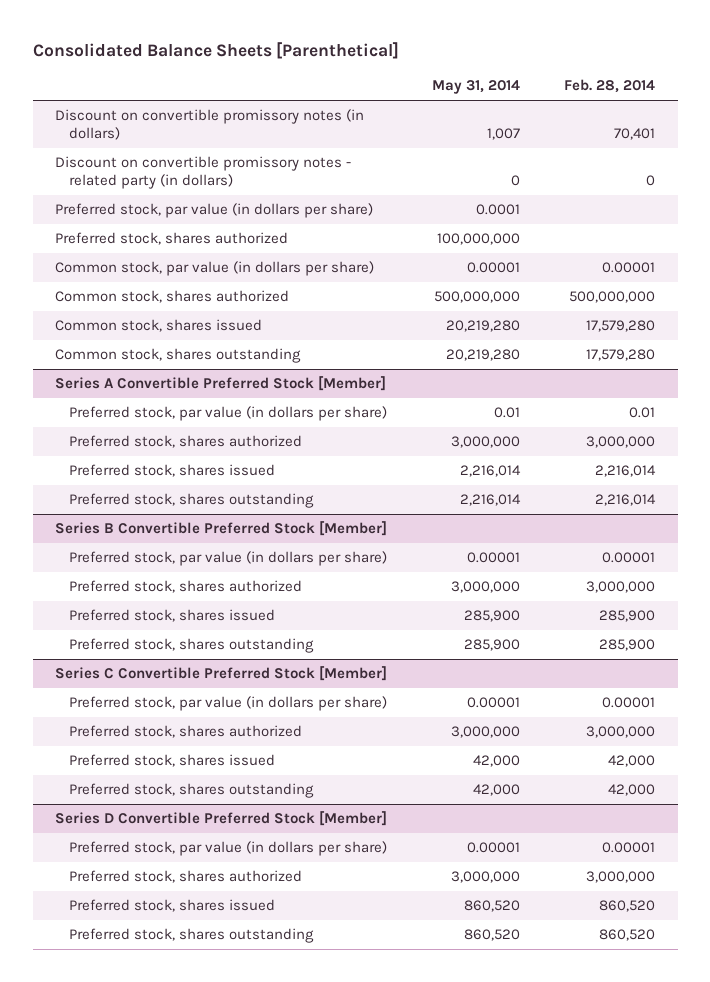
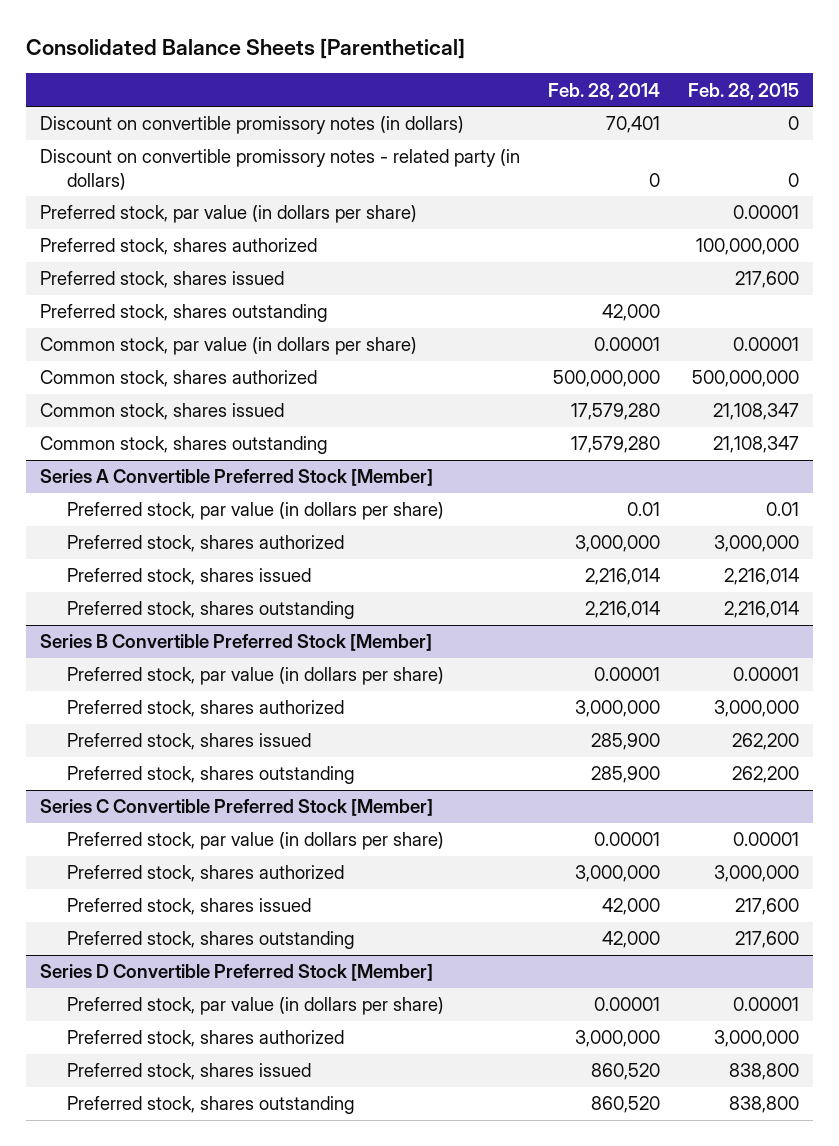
[431,80,520,95] May 31, 2014 -> none
none -> [687,82,799,100] Feb. 28, 2015
none -> [39,271,284,289] Preferred stock, shares issued
none -> [39,304,327,323] Preferred stock, shares outstanding

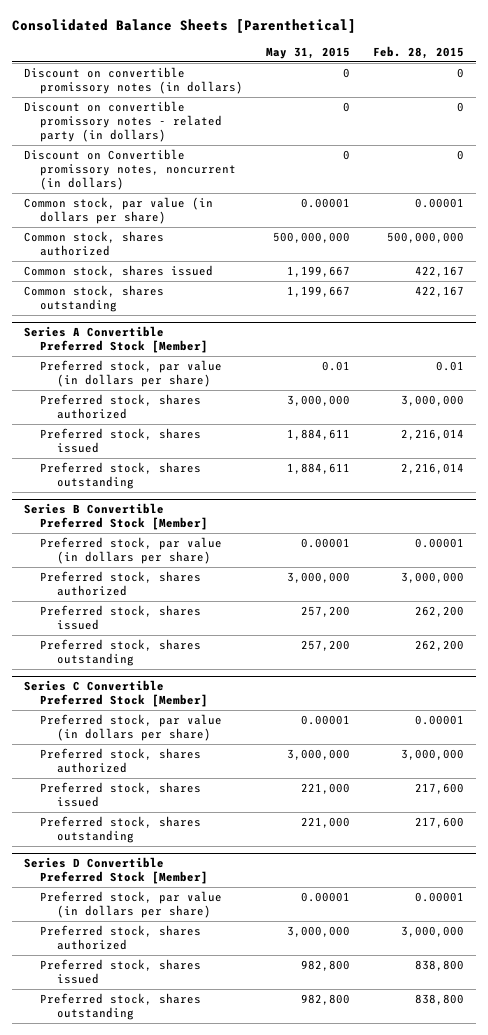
[547,82,660,100] Feb. 28, 2014 -> none
none -> [266,47,351,60] May 31, 2015
[39,205,417,224] Preferred stock, par value (in dollars per share) -> none
[39,238,317,256] Preferred stock, shares authorized -> none
[39,271,284,289] Preferred stock, shares issued -> none
[39,304,327,323] Preferred stock, shares outstanding -> none
none -> [23,148,237,191] Discount on Convertible promissory notes, noncurrent (in dollars)
[712,403,799,421] 21,108,347 -> [415,265,465,277] 422,167
[712,436,799,454] 21,108,347 -> [415,285,465,297] 422,167

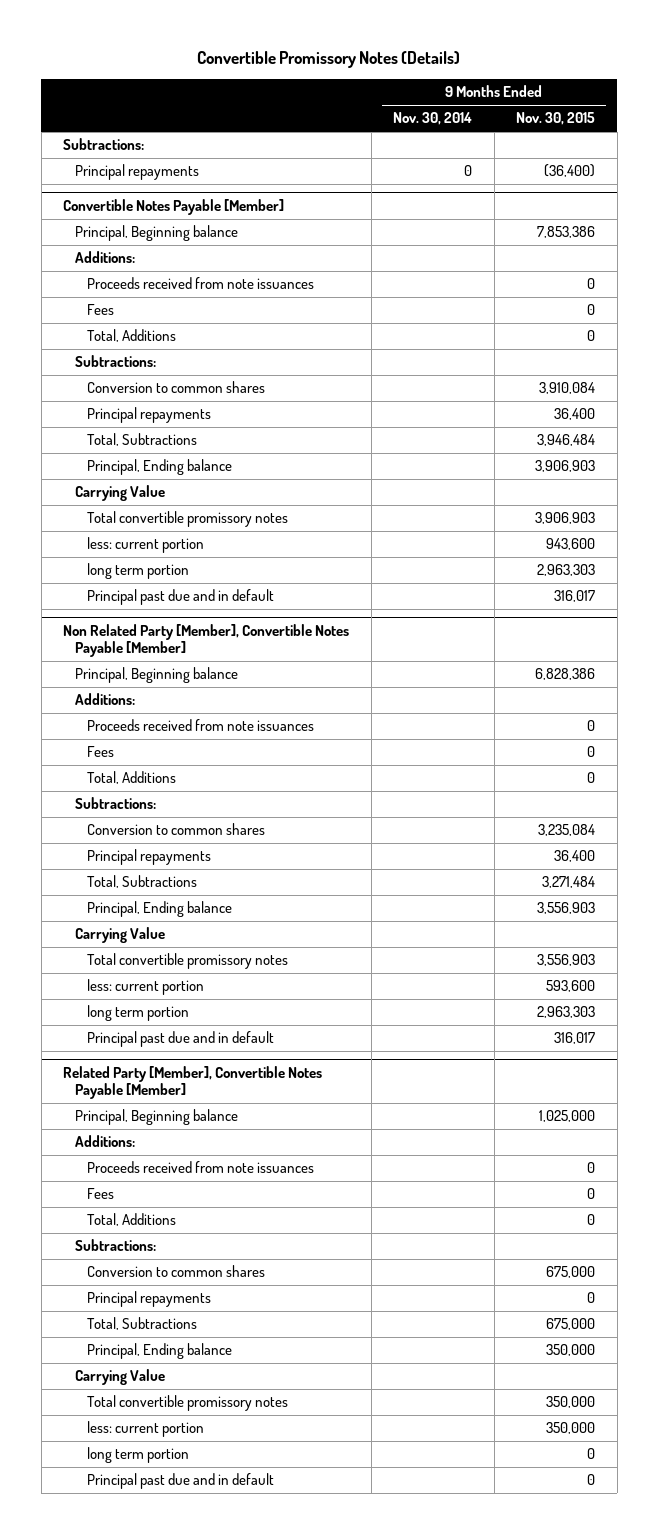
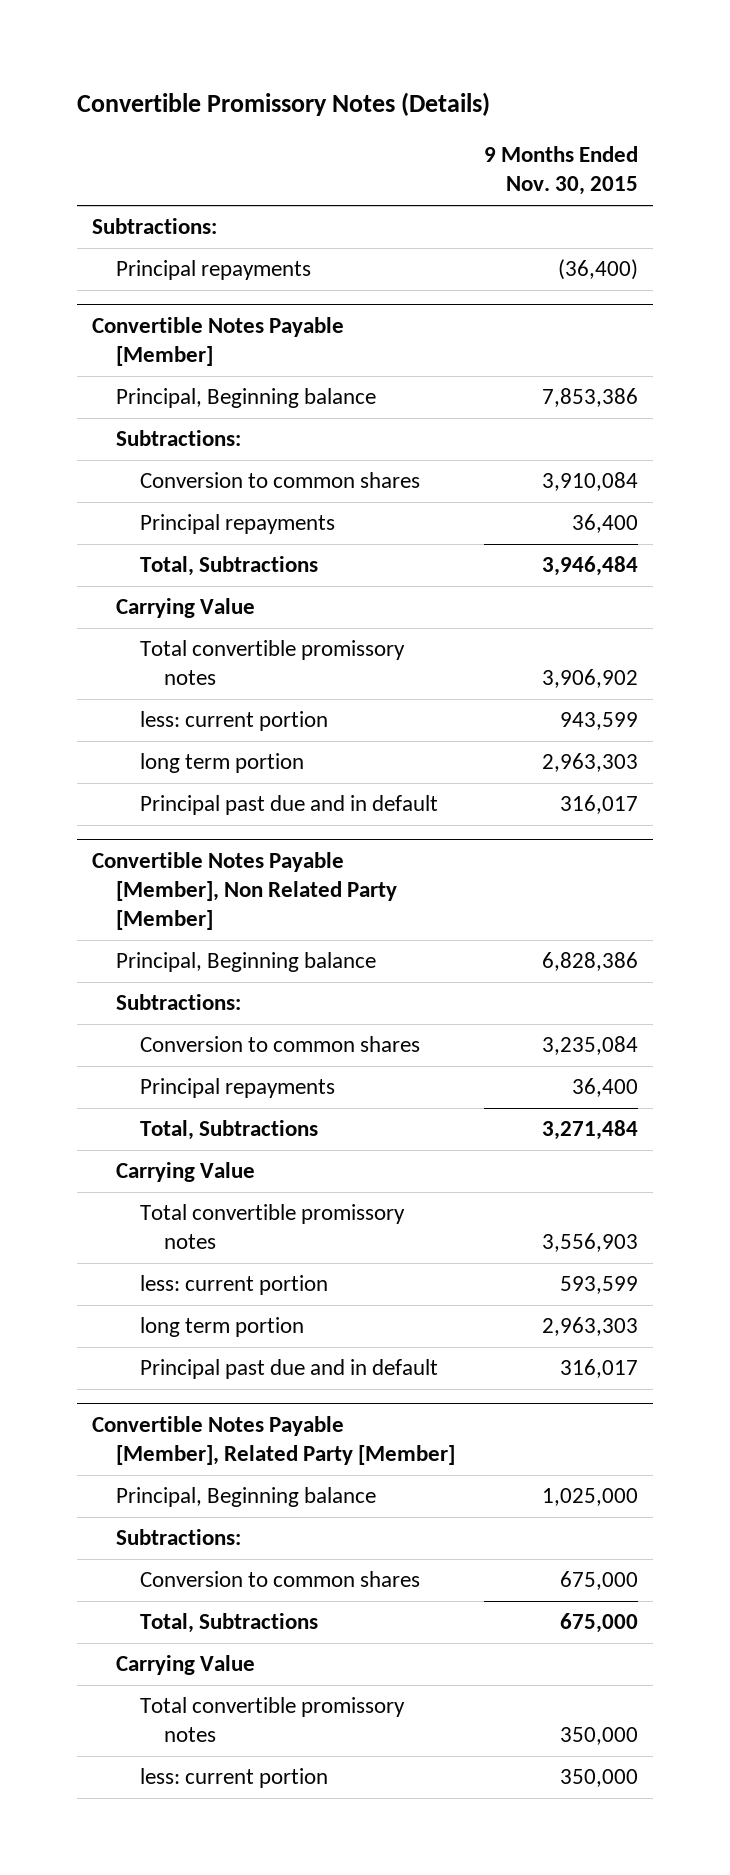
[393,112,473,126] Nov. 30, 2014 -> none
[75,251,136,264] Additions: -> none
[86,277,314,290] Proceeds received from note issuances -> none
[86,304,114,316] Fees -> none
[86,329,176,343] Total, Additions -> none
[86,459,232,476] Principal, Ending balance -> none
[535,512,596,525] 3,906,903 -> [542,669,639,689] 3,906,902
[546,538,596,551] 943,600 -> [560,712,639,731] 943,599
[63,624,350,658] Non Related Party [Member], Convertible Notes Payable [Member] -> [91,851,397,930] Convertible Notes Payable [Member], Non Related Party [Member]
[75,693,136,706] Additions: -> none
[86,719,314,732] Proceeds received from note issuances -> none
[86,746,114,758] Fees -> none
[86,771,176,785] Total, Additions -> none
[86,901,232,918] Principal, Ending balance -> none
[546,980,596,993] 593,600 -> [560,1276,639,1295] 593,599
[63,1066,323,1100] Related Party [Member], Convertible Notes Payable [Member] -> [91,1415,455,1465] Convertible Notes Payable [Member], Related Party [Member]
[75,1135,136,1148] Additions: -> none
[86,1161,314,1174] Proceeds received from note issuances -> none
[86,1188,114,1200] Fees -> none
[86,1213,176,1227] Total, Additions -> none
[86,1291,211,1308] Principal repayments -> none
[86,1343,232,1360] Principal, Ending balance -> none
[86,1447,189,1464] long term portion -> none
[86,1473,274,1490] Principal past due and in default -> none

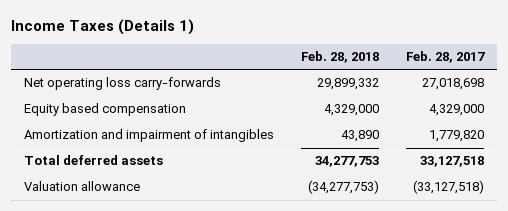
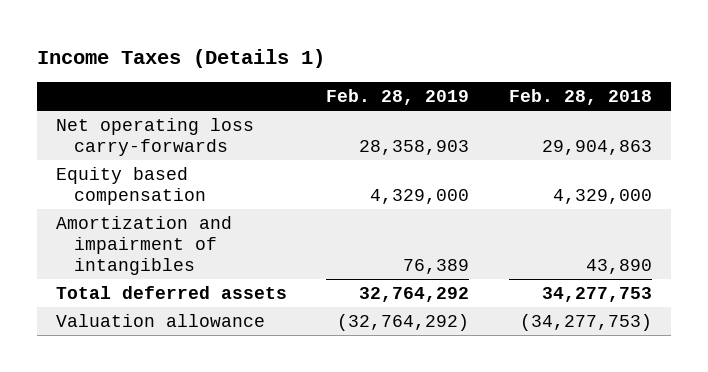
[405,51,485,64] Feb. 28, 2017 -> none
none -> [326,89,470,106] Feb. 28, 2019
[316,78,379,91] 29,899,332 -> [541,139,652,155] 29,904,863

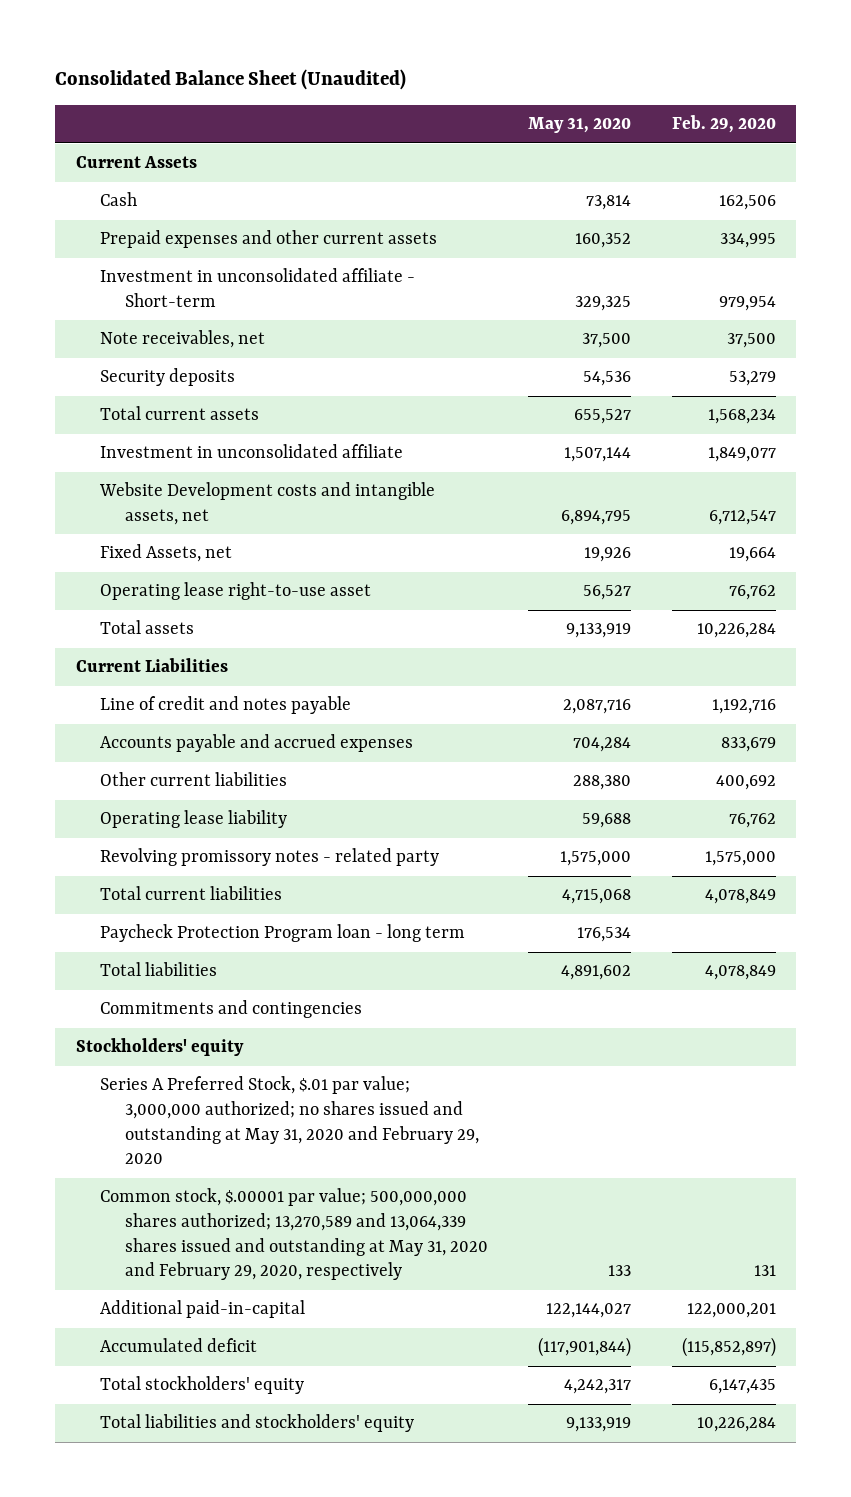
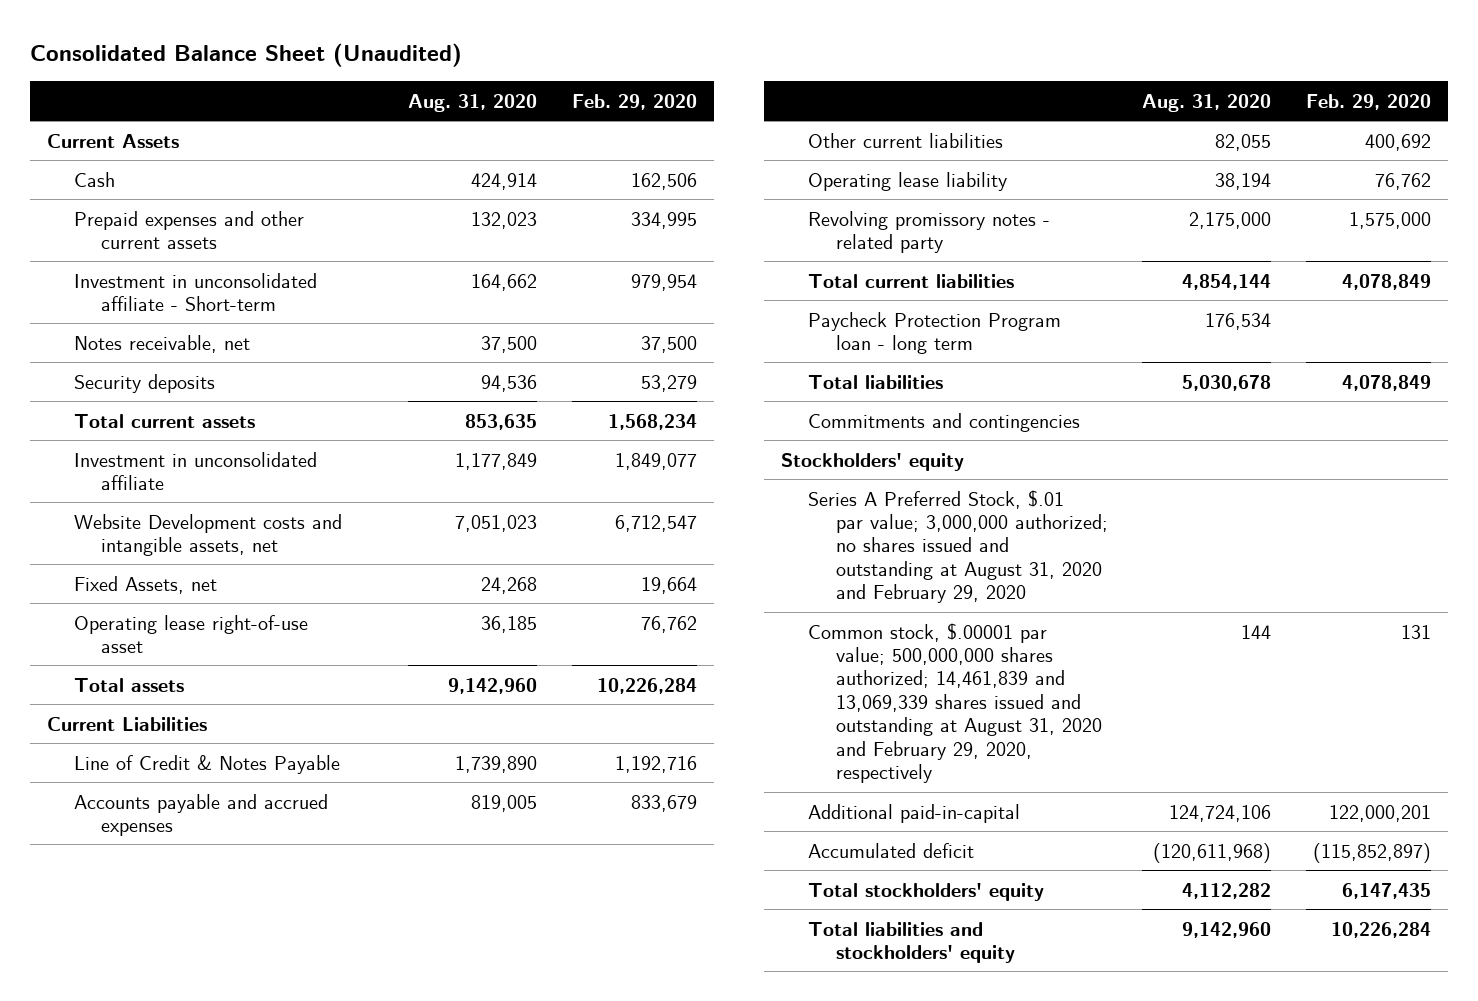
[528,117,632,134] May 31, 2020 -> none
none -> [407,93,537,112] Aug. 31, 2020
[100,330,266,349] Note receivables, net -> [74,334,251,353] Notes receivable, net
[100,582,372,601] Operating lease right-to-use asset -> [74,614,309,653] Operating lease right-of-use asset
[100,696,352,715] Line of credit and notes payable -> [74,754,341,774] Line of Credit & Notes Payable
[100,1076,479,1165] Series A Preferred Stock, $.01 par value; 3,000,000 authorized; no shares issued and outstanding at May 31, 2020 and February 29, 2020 -> [808,489,1108,604] Series A Preferred Stock, $.01 par value; 3,000,000 authorized; no shares issued and outstanding at August 31, 2020 and February 29, 2020
[100,1188,488,1281] Common stock, $.00001 par value; 500,000,000 shares authorized; 13,270,589 and 13,064,339 shares issued and outstanding at May 31, 2020 and February 29, 2020, respectively -> [808,622,1102,784] Common stock, $.00001 par value; 500,000,000 shares authorized; 14,461,839 and 13,069,339 shares issued and outstanding at August 31, 2020 and February 29, 2020, respectively

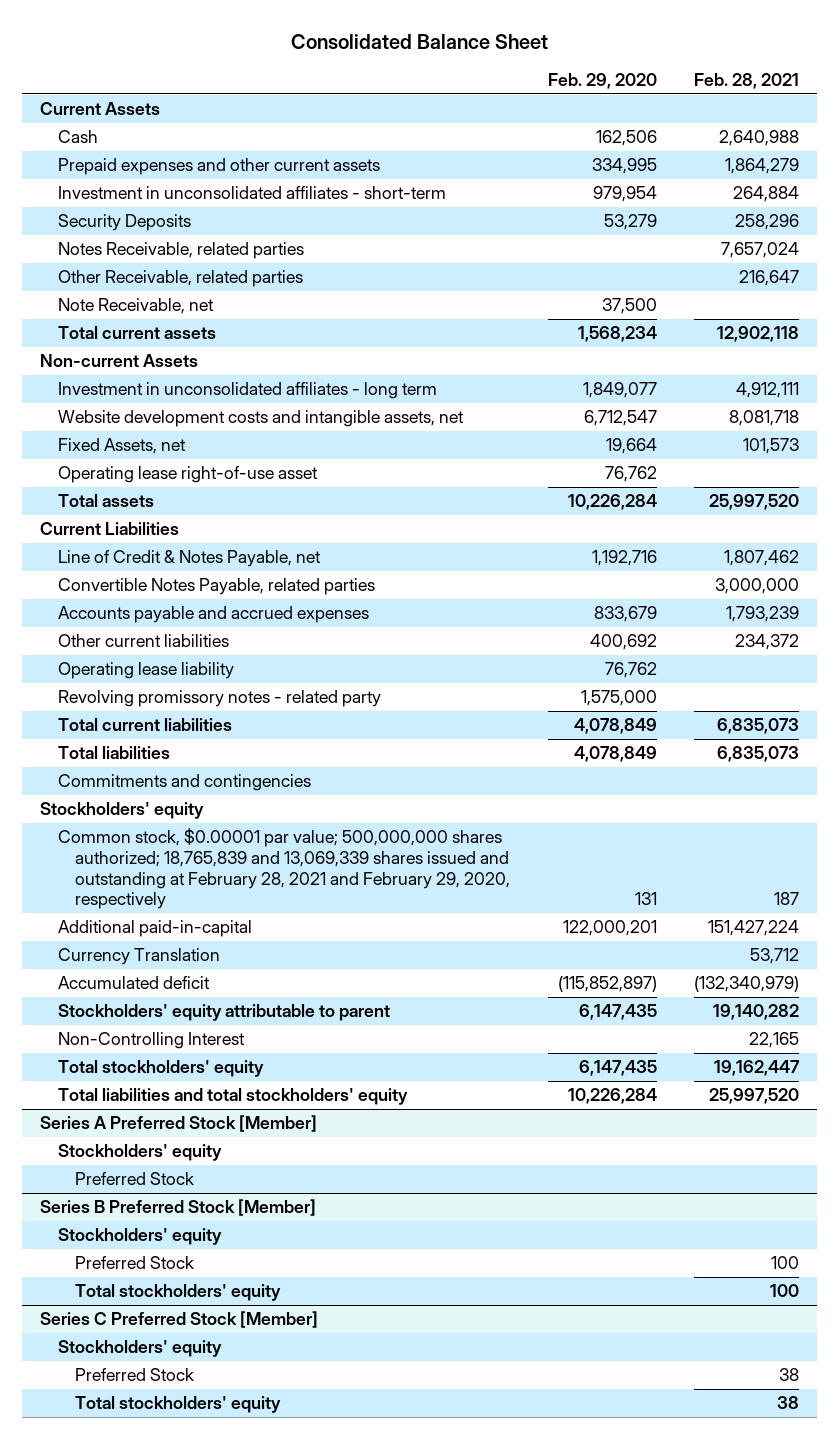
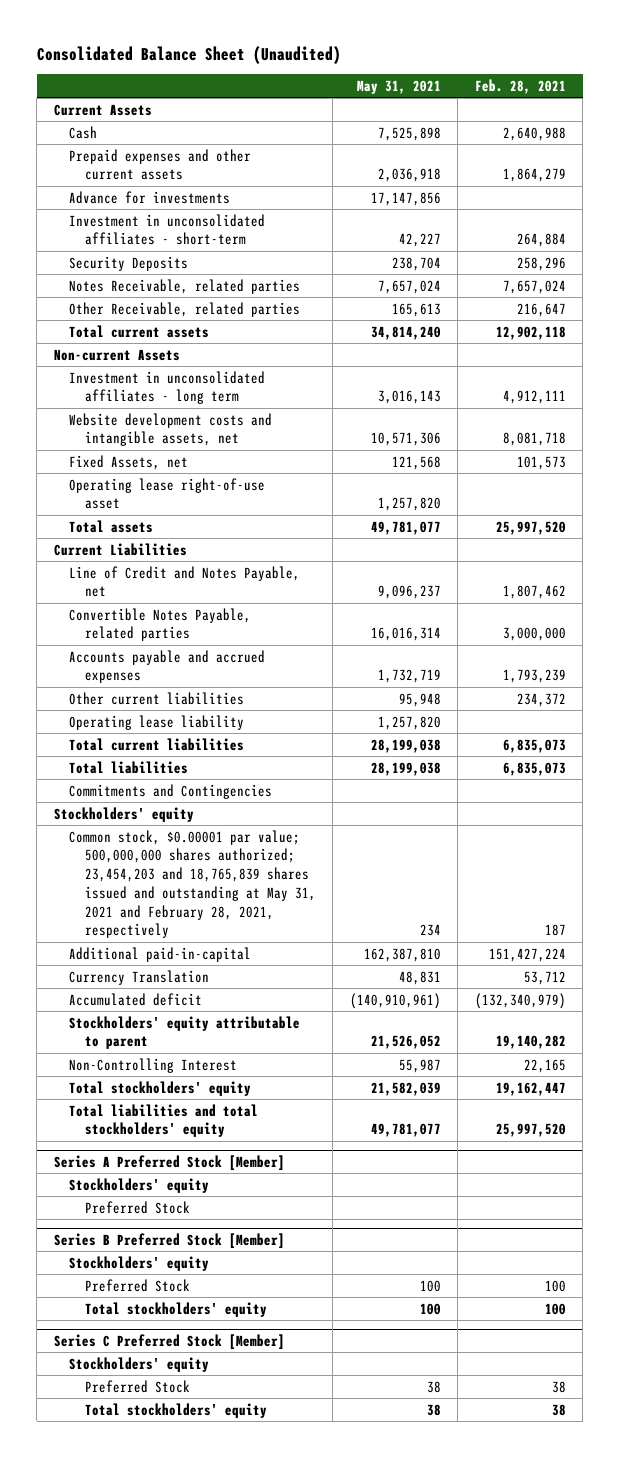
[290,33,548,49] Consolidated Balance Sheet -> [36,45,341,64] Consolidated Balance Sheet (Unaudited)
[547,73,657,90] Feb. 29, 2020 -> none
none -> [356,79,441,94] May 31, 2021
none -> [69,190,231,204] Advance for investments
[57,298,214,315] Note Receivable, net -> none
[57,550,321,568] Line of Credit & Notes Payable, net -> [69,565,301,598] Line of Credit and Notes Payable, net
[57,690,381,708] Revolving promissory notes - related party -> none
[57,774,311,792] Commitments and contingencies -> [69,783,273,799] Commitments and Contingencies
[57,828,511,910] Common stock, $0.00001 par value; 500,000,000 shares authorized; 18,765,839 and 13,069,339 shares issued and outstanding at February 28, 2021 and February 29, 2020, respectively -> [69,829,316,939] Common stock, $0.00001 par value; 500,000,000 shares authorized; 23,454,203 and 18,765,839 shares issued and outstanding at May 31, 2021 and February 28, 2021, respectively

